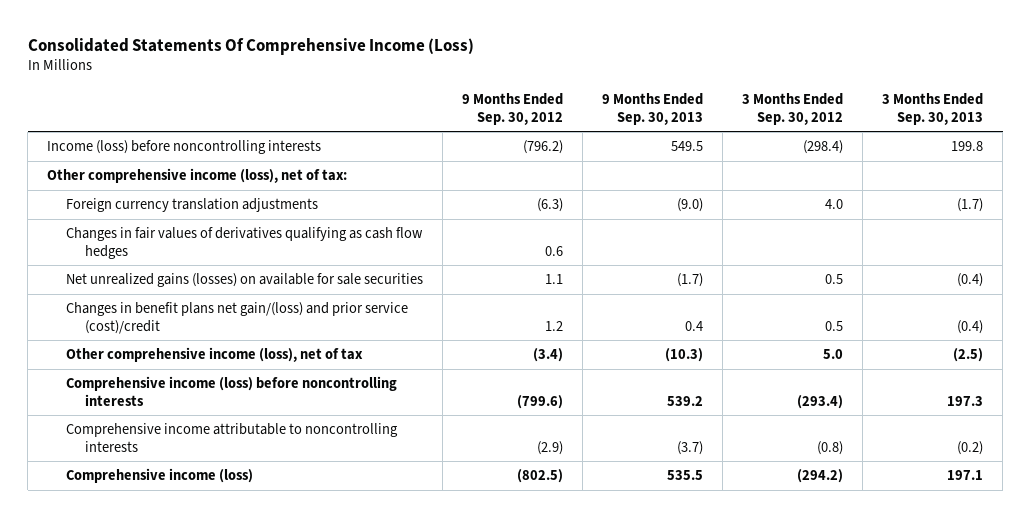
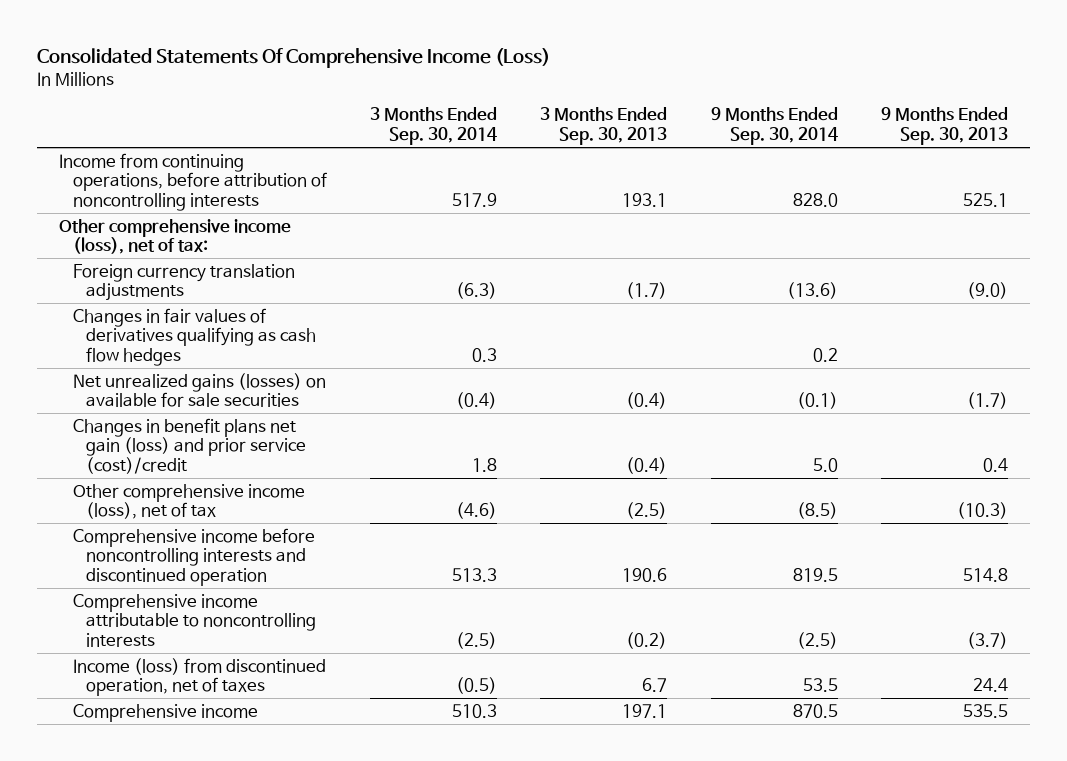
[462,93,564,125] 9 Months Ended Sep. 30, 2012 -> none
[742,93,844,125] 3 Months Ended Sep. 30, 2012 -> none
none -> [369,107,497,146] 3 Months Ended Sep. 30, 2014
none -> [710,107,838,146] 9 Months Ended Sep. 30, 2014
[47,140,322,155] Income (loss) before noncontrolling interests -> [59,152,327,211] Income from continuing operations, before attribution of noncontrolling interests
[671,141,704,152] 549.5 -> [963,192,1009,207] 525.1
[951,141,984,152] 199.8 -> [622,192,668,207] 193.1
[66,302,409,334] Changes in benefit plans net gain/(loss) and prior service (cost)/credit -> [72,417,307,474] Changes in benefit plans net gain (loss) and prior service (cost)/credit
[66,376,398,406] Comprehensive income (loss) before noncontrolling interests -> [72,527,315,586] Comprehensive income before noncontrolling interests and discontinued operation
[667,395,704,406] 539.2 -> [963,567,1009,582] 514.8
[947,395,984,406] 197.3 -> [622,567,668,582] 190.6
none -> [72,657,326,697] Income (loss) from discontinued operation, net of taxes
[66,468,254,484] Comprehensive income (loss) -> [72,703,258,722] Comprehensive income

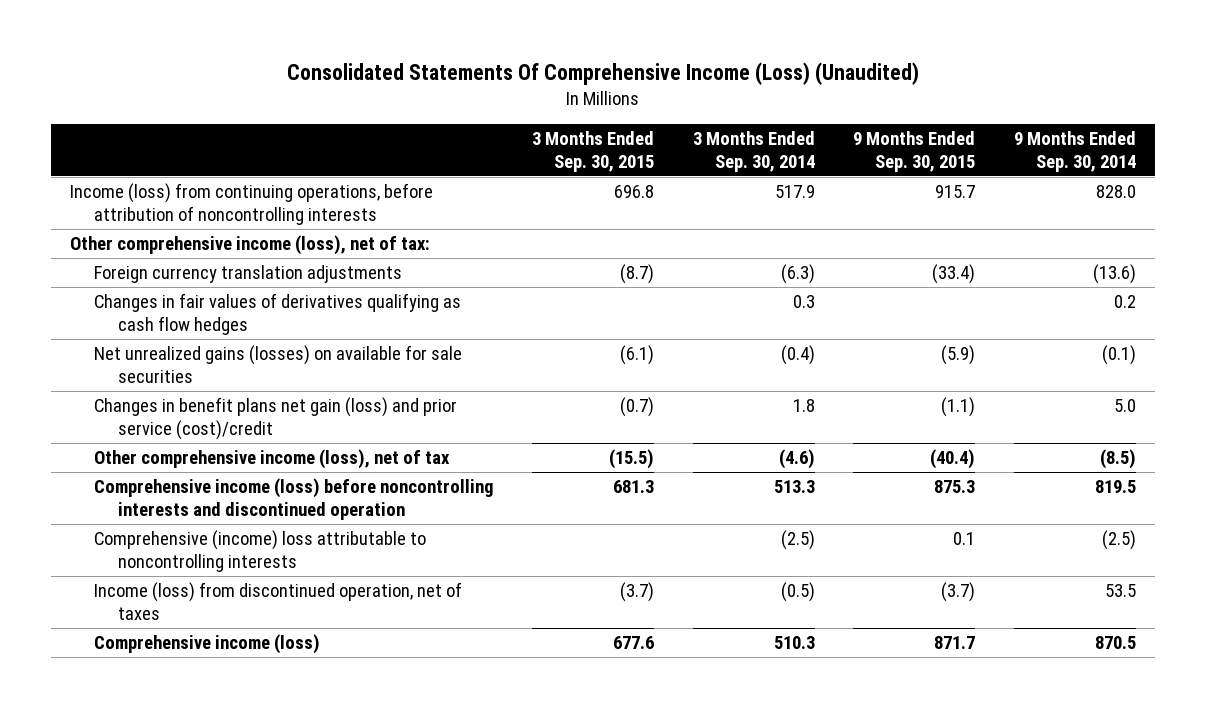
[37,47,551,68] Consolidated Statements Of Comprehensive Income (Loss) -> [286,61,919,85] Consolidated Statements Of Comprehensive Income (Loss) (Unaudited)
[540,107,668,146] 3 Months Ended Sep. 30, 2013 -> none
[881,107,1009,146] 9 Months Ended Sep. 30, 2013 -> none
none -> [532,130,655,172] 3 Months Ended Sep. 30, 2015
none -> [853,130,976,172] 9 Months Ended Sep. 30, 2015
[59,152,327,211] Income from continuing operations, before attribution of noncontrolling interests -> [70,183,434,226] Income (loss) from continuing operations, before attribution of noncontrolling interests
[72,527,315,586] Comprehensive income before noncontrolling interests and discontinued operation -> [94,478,495,521] Comprehensive income (loss) before noncontrolling interests and discontinued operation
[72,593,317,647] Comprehensive income attributable to noncontrolling interests -> [94,530,427,573] Comprehensive (income) loss attributable to noncontrolling interests
[72,703,258,722] Comprehensive income -> [94,634,321,655] Comprehensive income (loss)

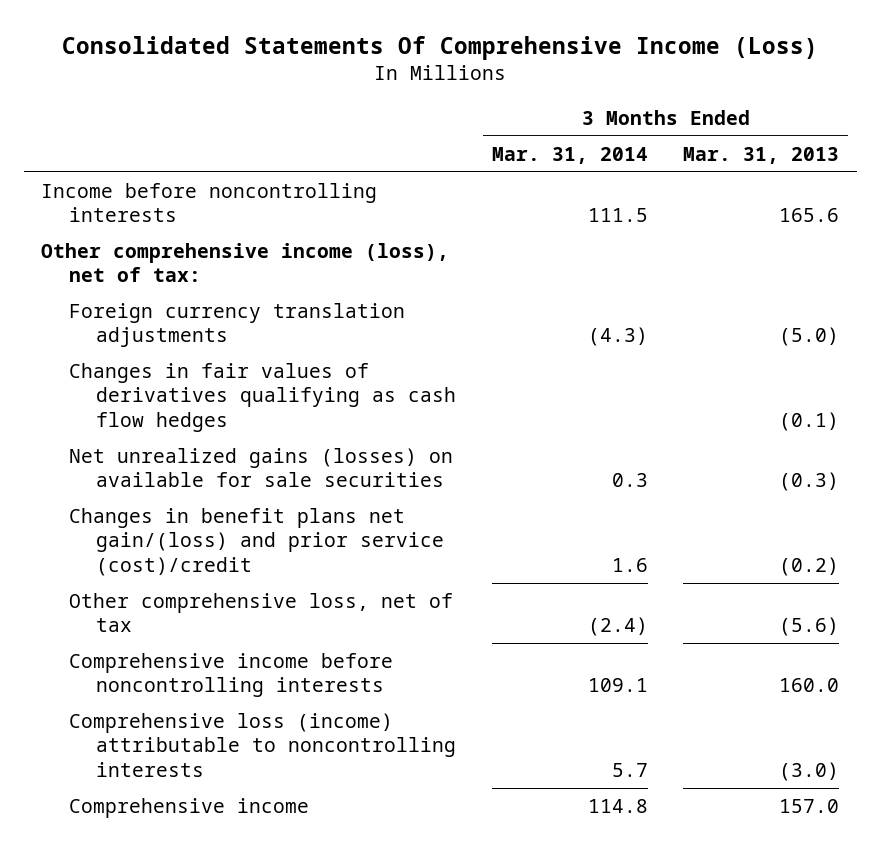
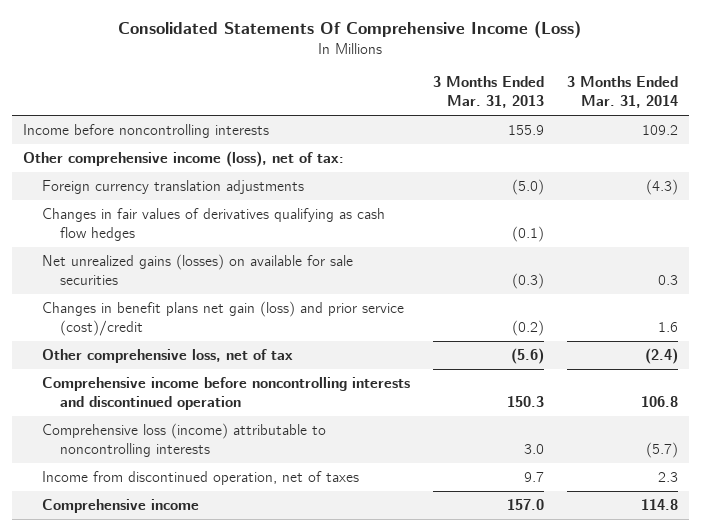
[587,208,648,223] 111.5 -> [641,125,678,136] 109.2
[779,208,840,223] 165.6 -> [507,125,544,136] 155.9
[68,508,444,576] Changes in benefit plans net gain/(loss) and prior service (cost)/credit -> [41,301,404,336] Changes in benefit plans net gain (loss) and prior service (cost)/credit
[68,653,393,698] Comprehensive income before noncontrolling interests -> [41,377,410,410] Comprehensive income before noncontrolling interests and discontinued operation
[587,678,648,693] 109.1 -> [640,395,678,407] 106.8
[779,678,840,693] 160.0 -> [506,395,544,407] 150.3
[611,762,648,777] 5.7 -> [645,441,678,458] (5.7)
[779,761,840,781] (3.0) -> [523,443,544,454] 3.0
none -> [41,471,359,486] Income from discontinued operation, net of taxes

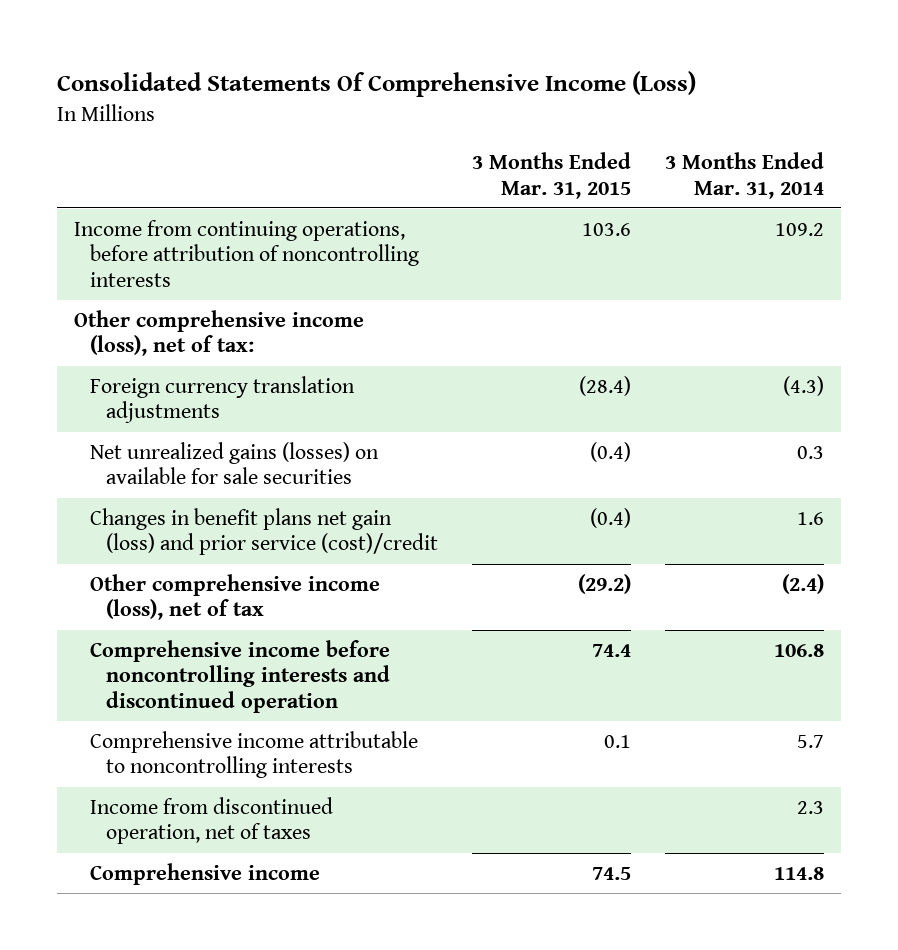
[432,76,544,108] 3 Months Ended Mar. 31, 2013 -> none
none -> [471,151,631,199] 3 Months Ended Mar. 31, 2015
[23,124,270,139] Income before noncontrolling interests -> [74,219,420,288] Income from continuing operations, before attribution of noncontrolling interests
[41,208,385,241] Changes in fair values of derivatives qualifying as cash flow hedges -> none
[41,349,293,364] Other comprehensive loss, net of tax -> [90,573,381,621] Other comprehensive income (loss), net of tax
[41,423,326,457] Comprehensive loss (income) attributable to noncontrolling interests -> [90,730,419,779] Comprehensive income attributable to noncontrolling interests
[645,441,678,458] (5.7) -> [796,734,824,748] 5.7

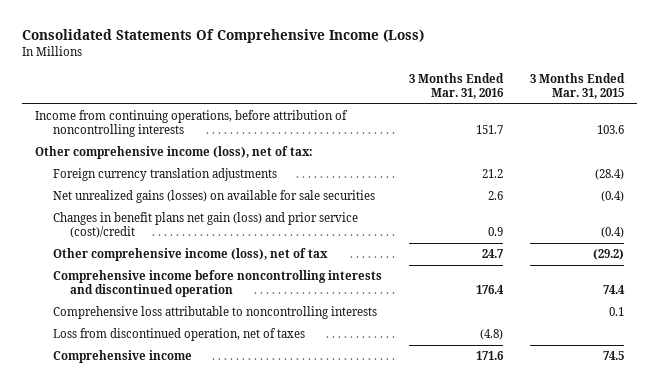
[664,151,824,199] 3 Months Ended Mar. 31, 2014 -> none
none -> [408,72,504,100] 3 Months Ended Mar. 31, 2016
[90,730,419,779] Comprehensive income attributable to noncontrolling interests -> [52,306,377,320] Comprehensive loss attributable to noncontrolling interests
[90,796,334,845] Income from discontinued operation, net of taxes -> [52,328,305,342] Loss from discontinued operation, net of taxes

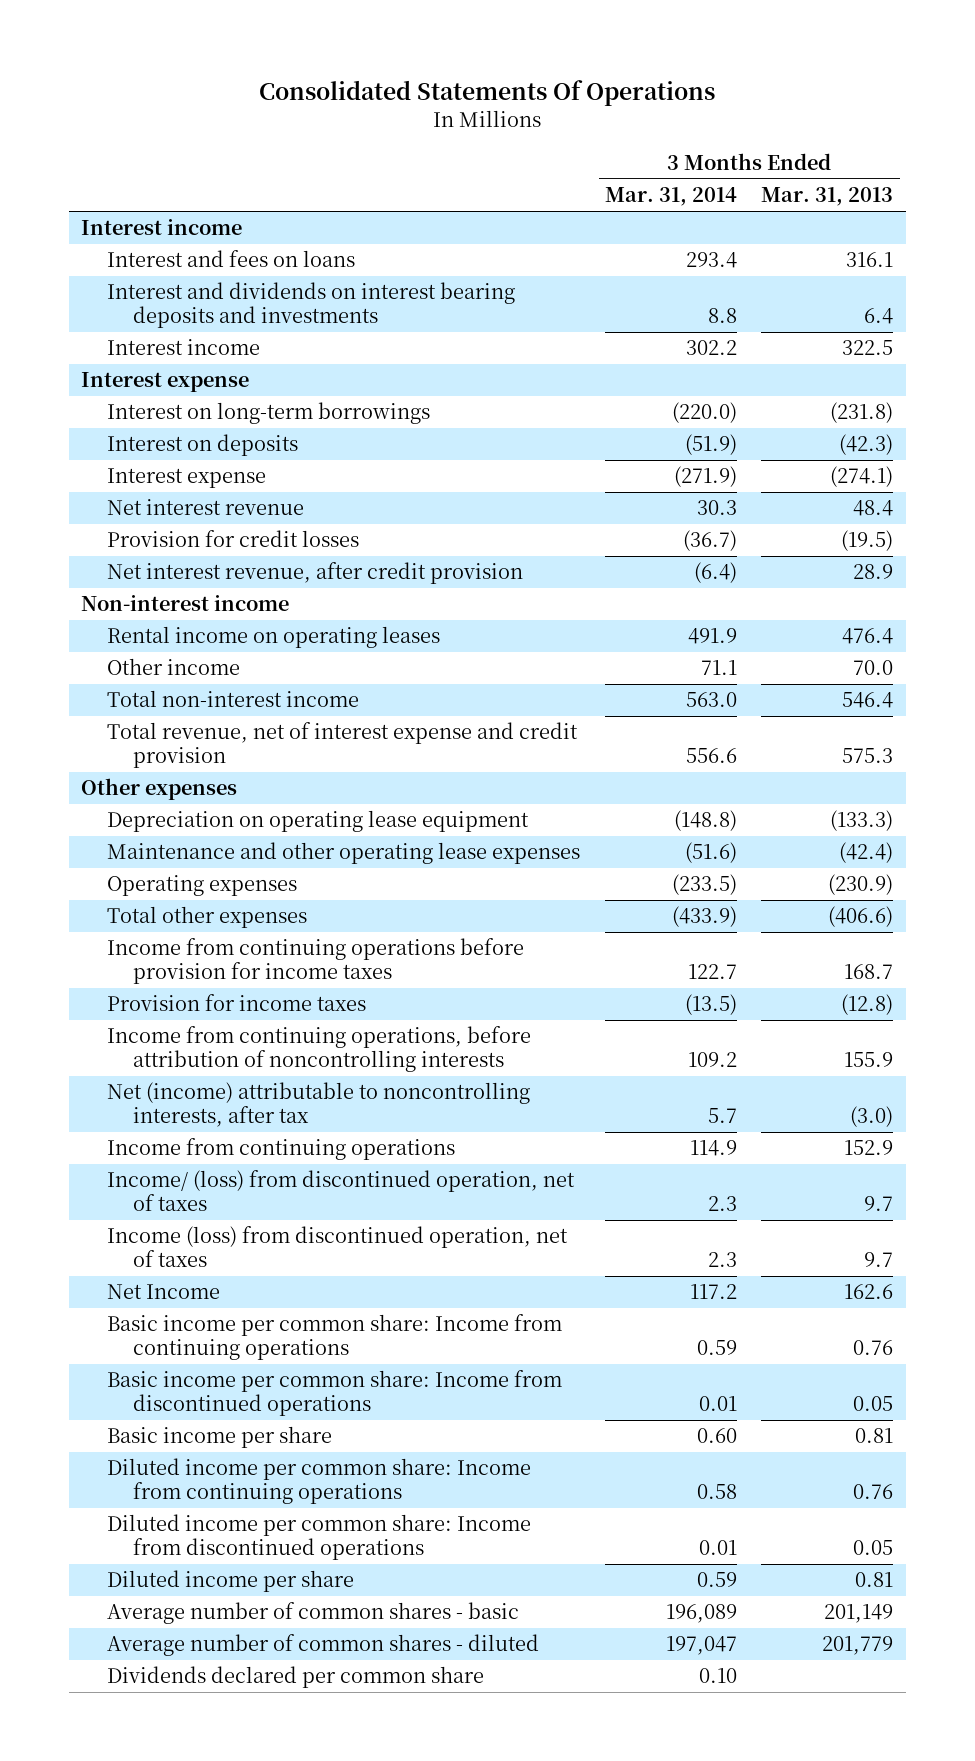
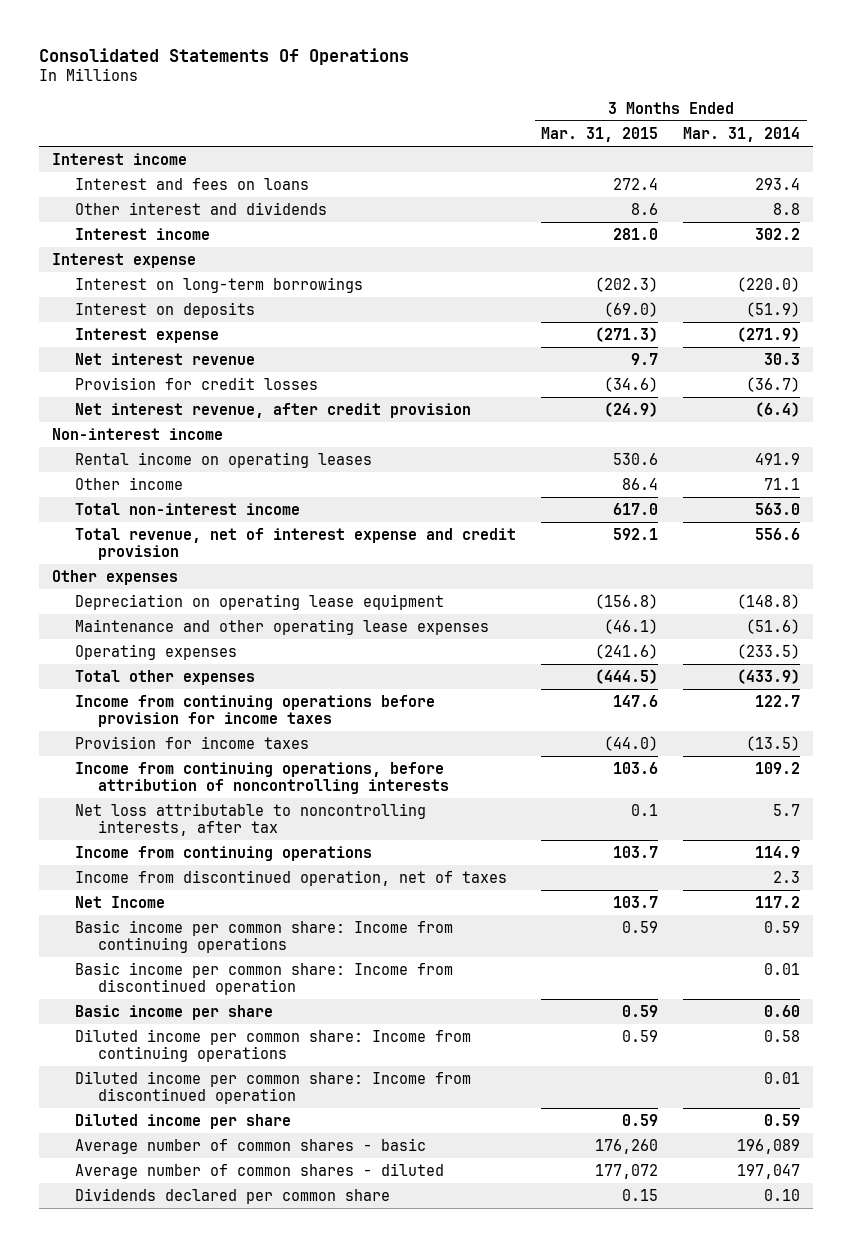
[761,187,894,207] Mar. 31, 2013 -> none
none -> [541,126,659,142] Mar. 31, 2015
[107,282,516,329] Interest and dividends on interest bearing deposits and investments -> [74,201,327,215] Other interest and dividends
[107,1082,531,1128] Net (income) attributable to noncontrolling interests, after tax -> [74,802,426,836] Net loss attributable to noncontrolling interests, after tax
[107,1170,576,1212] Income/ (loss) from discontinued operation, net of taxes -> none
[107,1226,569,1268] Income (loss) from discontinued operation, net of taxes -> [74,869,507,886] Income from discontinued operation, net of taxes
[107,1370,563,1417] Basic income per common share: Income from discontinued operations -> [74,961,453,995] Basic income per common share: Income from discontinued operation
[107,1514,532,1561] Diluted income per common share: Income from discontinued operations -> [74,1070,471,1104] Diluted income per common share: Income from discontinued operation

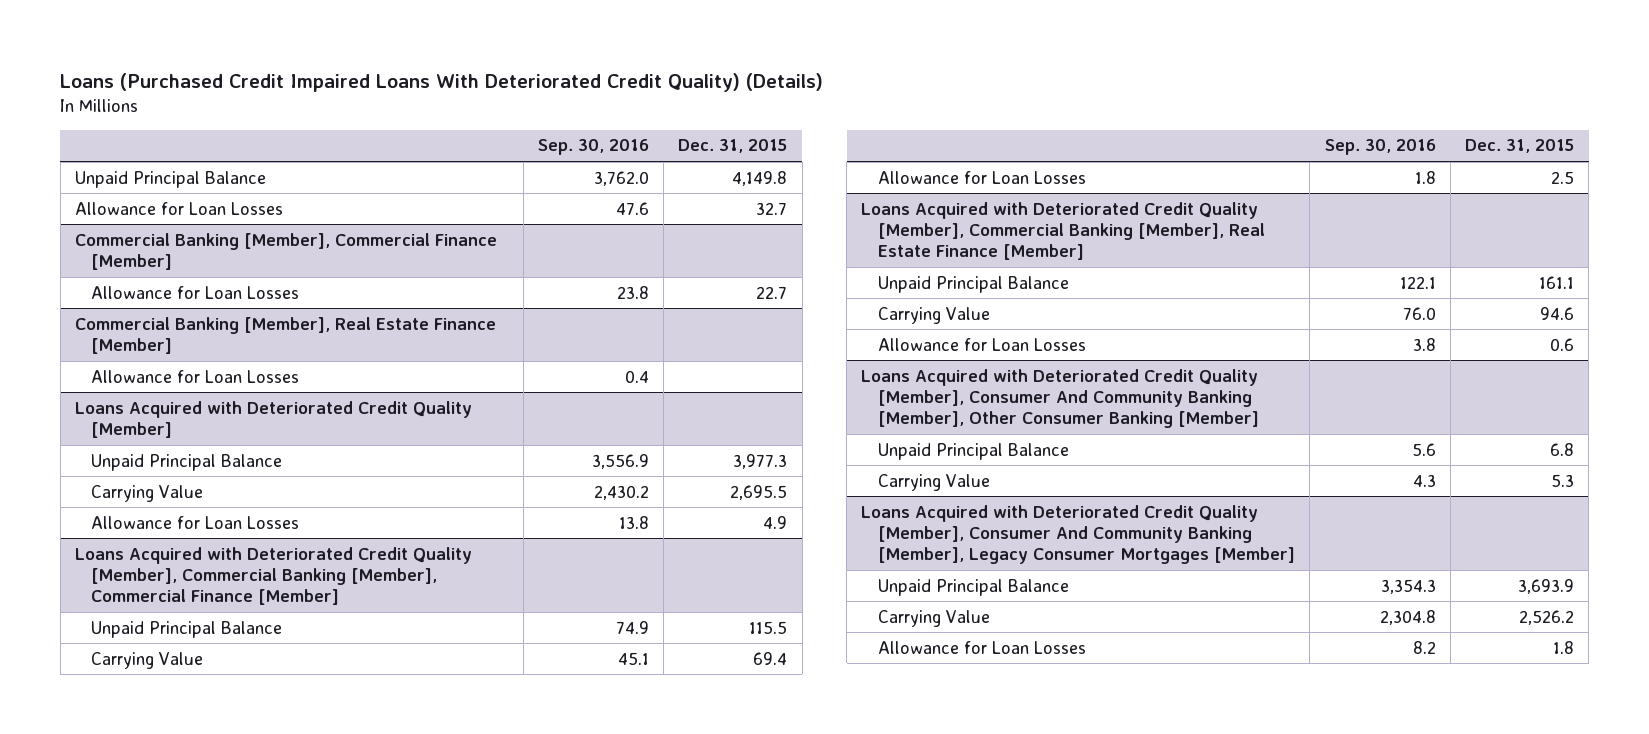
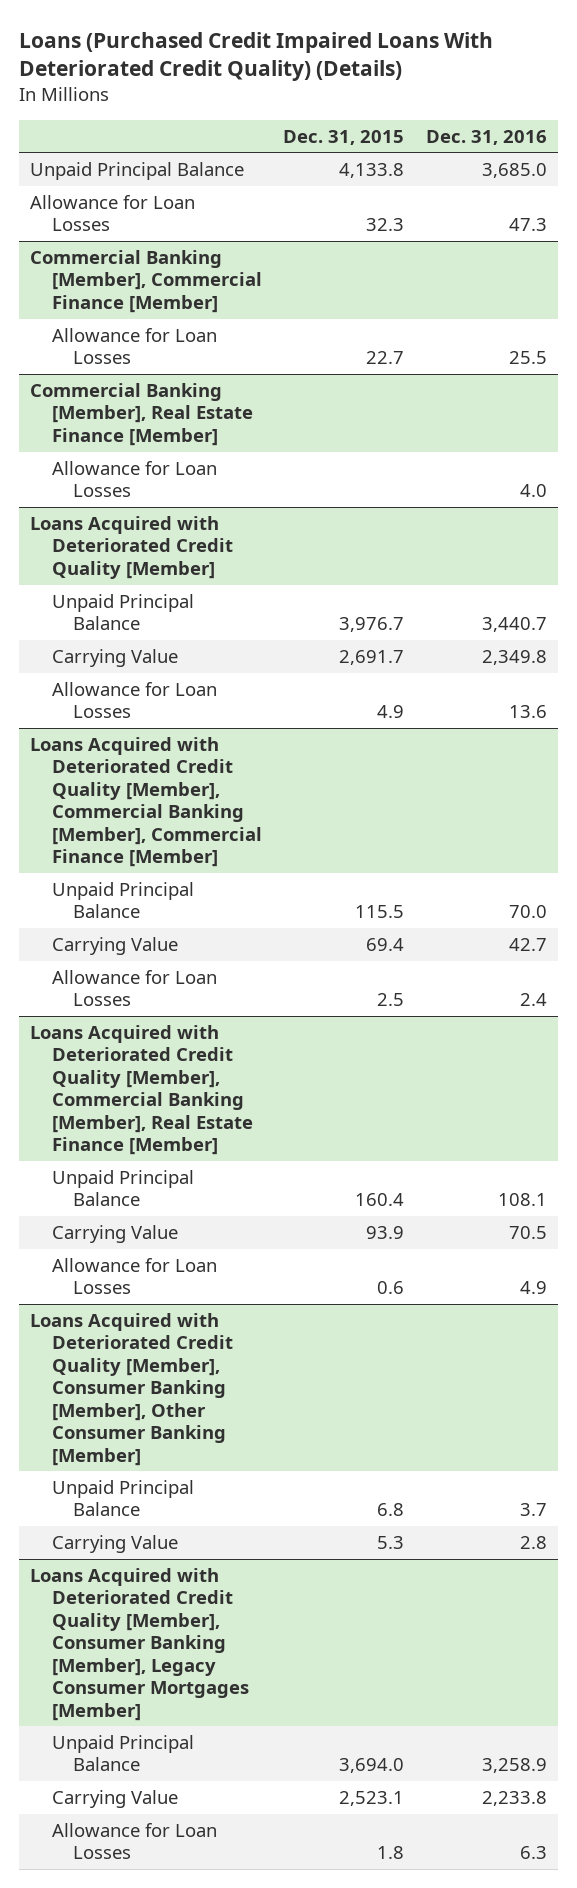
[537,139,649,156] Sep. 30, 2016 -> none
none -> [426,129,548,145] Dec. 31, 2016
[732,170,788,186] 4,149.8 -> [339,162,405,178] 4,133.8
[756,201,788,215] 32.7 -> [366,218,405,232] 32.3
[733,453,788,469] 3,977.3 -> [339,617,405,633] 3,976.7
[730,484,788,500] 2,695.5 -> [339,649,405,665] 2,691.7
[1539,275,1575,289] 161.1 -> [355,1193,405,1207] 160.4
[1540,306,1575,320] 94.6 -> [366,1225,405,1239] 93.9
[861,368,1260,429] Loans Acquired with Deteriorated Credit Quality [Member], Consumer And Community Banking [Member], Other Consumer Banking [Member] -> [30,1312,233,1466] Loans Acquired with Deteriorated Credit Quality [Member], Consumer Banking [Member], Other Consumer Banking [Member]
[861,504,1296,565] Loans Acquired with Deteriorated Credit Quality [Member], Consumer And Community Banking [Member], Legacy Consumer Mortgages [Member] -> [30,1567,249,1721] Loans Acquired with Deteriorated Credit Quality [Member], Consumer Banking [Member], Legacy Consumer Mortgages [Member]
[1518,578,1575,594] 3,693.9 -> [339,1758,405,1774] 3,694.0
[1519,609,1575,625] 2,526.2 -> [339,1790,405,1806] 2,523.1

